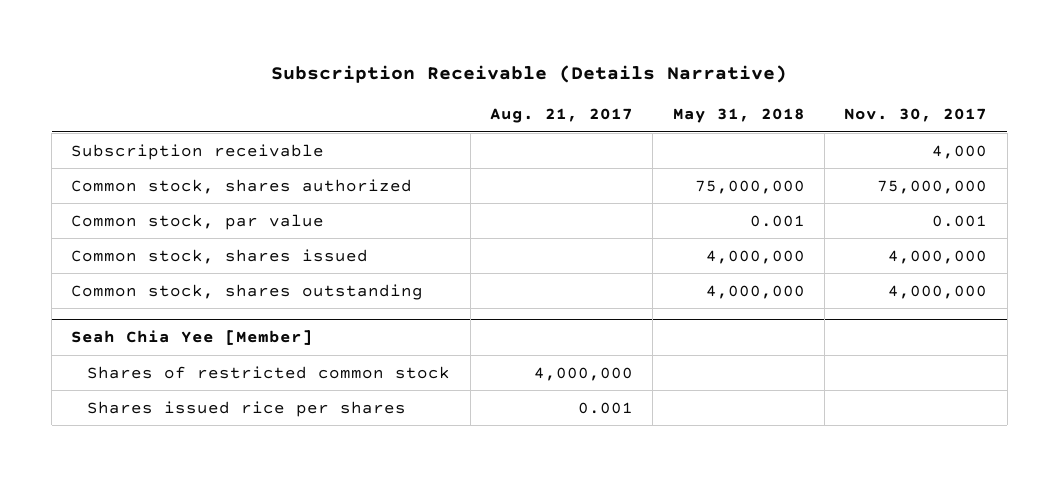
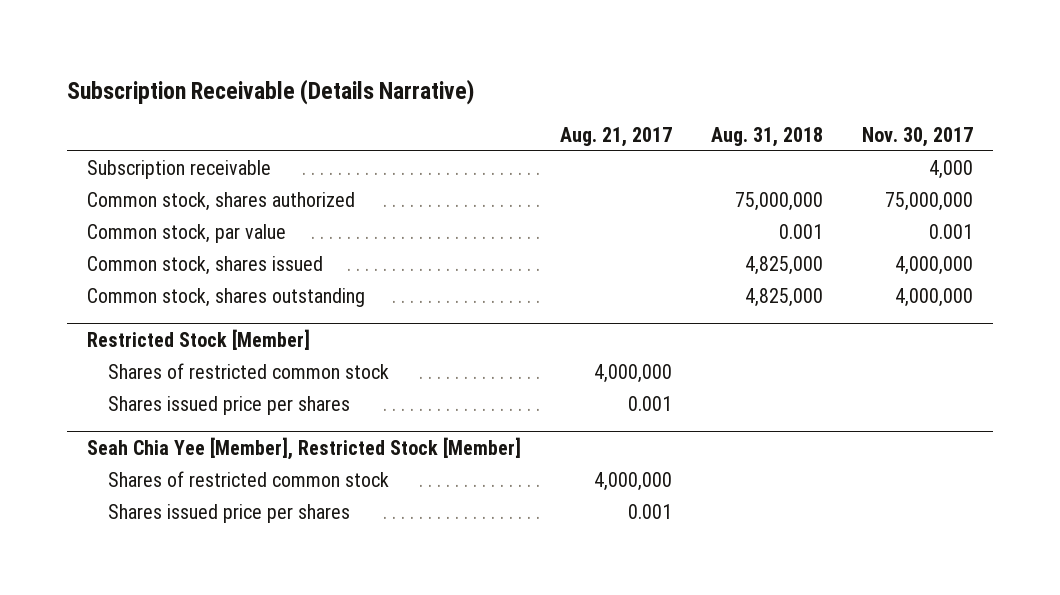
[672,108,805,124] May 31, 2018 -> none
none -> [711,127,824,148] Aug. 31, 2018
none -> [86,329,310,351] Restricted Stock [Member]
none -> [108,363,390,380] Shares of restricted common stock
none -> [108,396,351,416] Shares issued price per shares
[71,330,314,346] Seah Chia Yee [Member] -> [86,437,521,461] Seah Chia Yee [Member], Restricted Stock [Member]
[87,400,407,417] Shares issued rice per shares -> [108,504,351,524] Shares issued price per shares

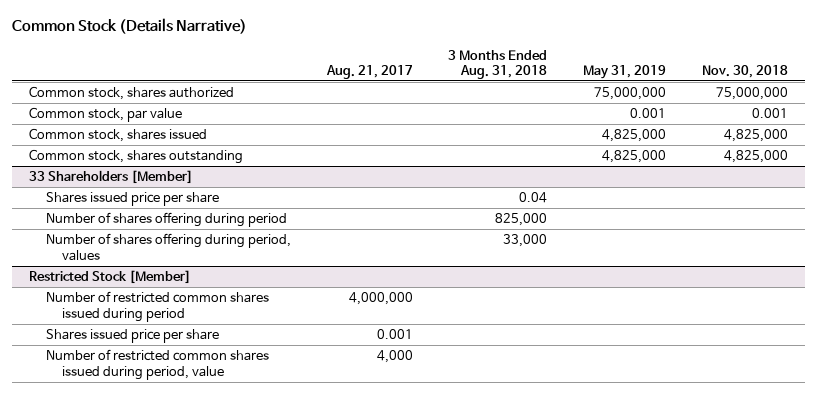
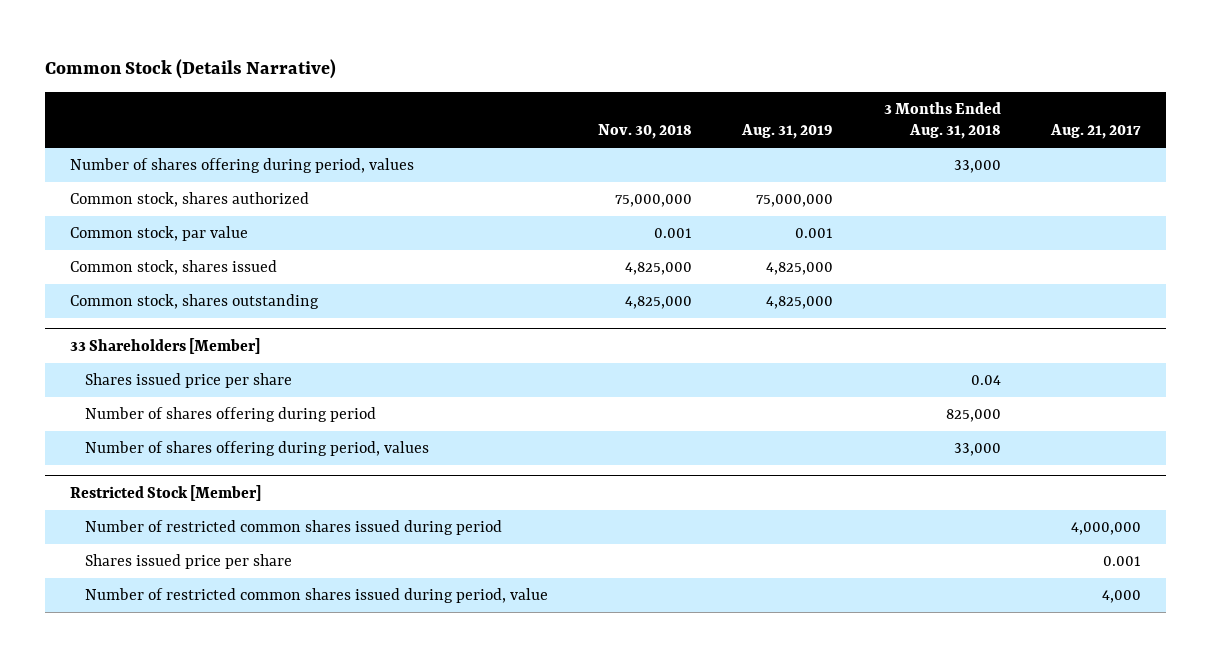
[582,64,666,79] May 31, 2019 -> none
none -> [741,124,834,140] Aug. 31, 2019
none -> [70,158,415,174] Number of shares offering during period, values

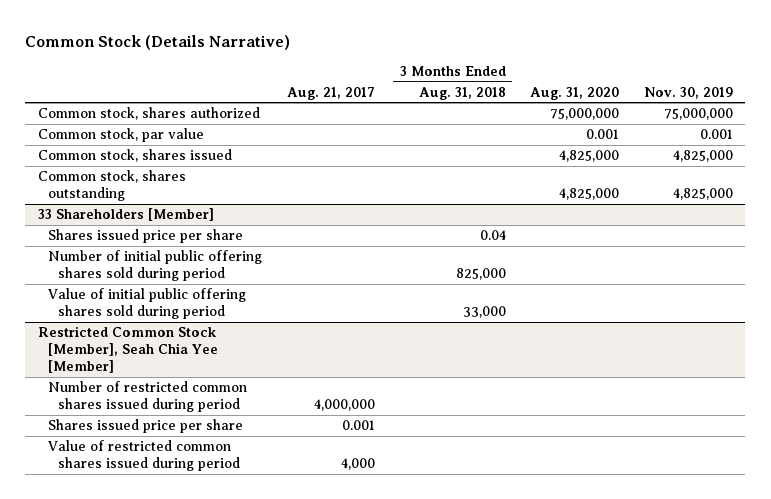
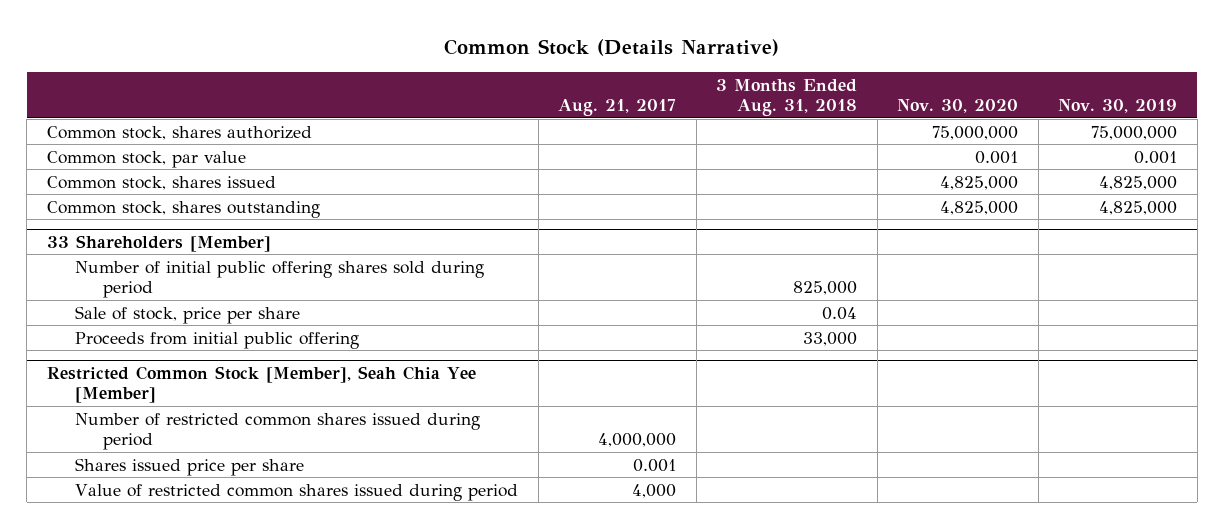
[530,86,620,100] Aug. 31, 2020 -> none
none -> [897,99,1019,114] Nov. 30, 2020
[47,229,243,244] Shares issued price per share -> none
[47,288,246,320] Value of initial public offering shares sold during period -> none
none -> [75,305,301,324] Sale of stock, price per share
none -> [75,331,360,349] Proceeds from initial public offering

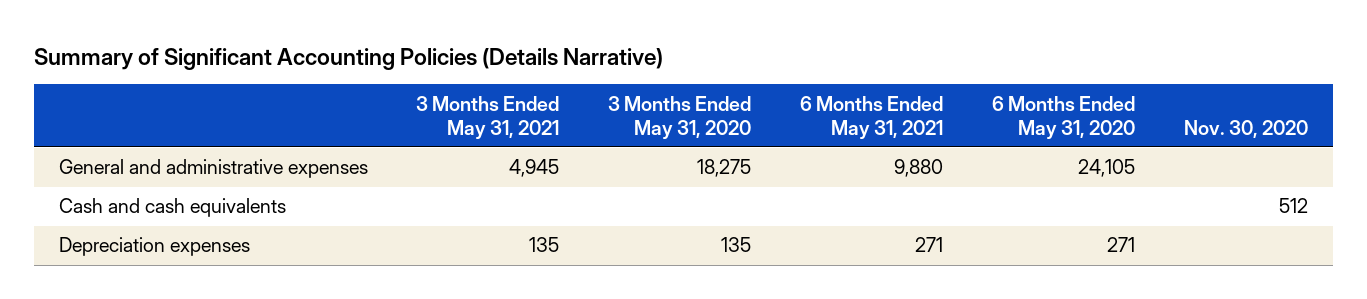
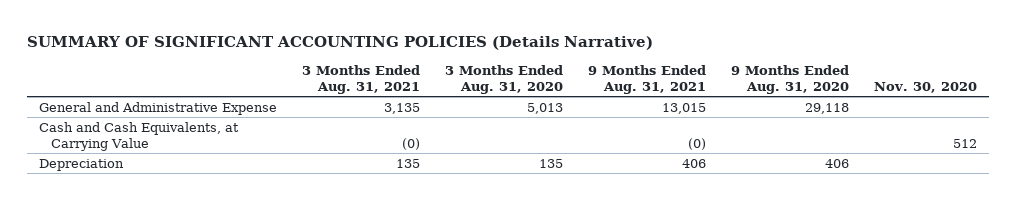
[34,47,664,70] Summary of Significant Accounting Policies (Details Narrative) -> [26,35,653,50] SUMMARY OF SIGNIFICANT ACCOUNTING POLICIES (Details Narrative)
[416,95,560,139] 3 Months Ended May 31, 2021 -> none
[608,95,752,139] 3 Months Ended May 31, 2020 -> none
[800,95,944,139] 6 Months Ended May 31, 2021 -> none
[992,95,1136,139] 6 Months Ended May 31, 2020 -> none
none -> [302,64,421,95] 3 Months Ended Aug. 31, 2021
none -> [444,64,563,95] 3 Months Ended Aug. 31, 2020
none -> [587,64,706,95] 9 Months Ended Aug. 31, 2021
none -> [730,64,849,95] 9 Months Ended Aug. 31, 2020
[58,159,368,179] General and administrative expenses -> [39,101,278,115] General and Administrative Expense
[58,198,286,218] Cash and cash equivalents -> [39,121,240,152] Cash and Cash Equivalents, at Carrying Value
[58,237,250,257] Depreciation expenses -> [39,158,125,171] Depreciation

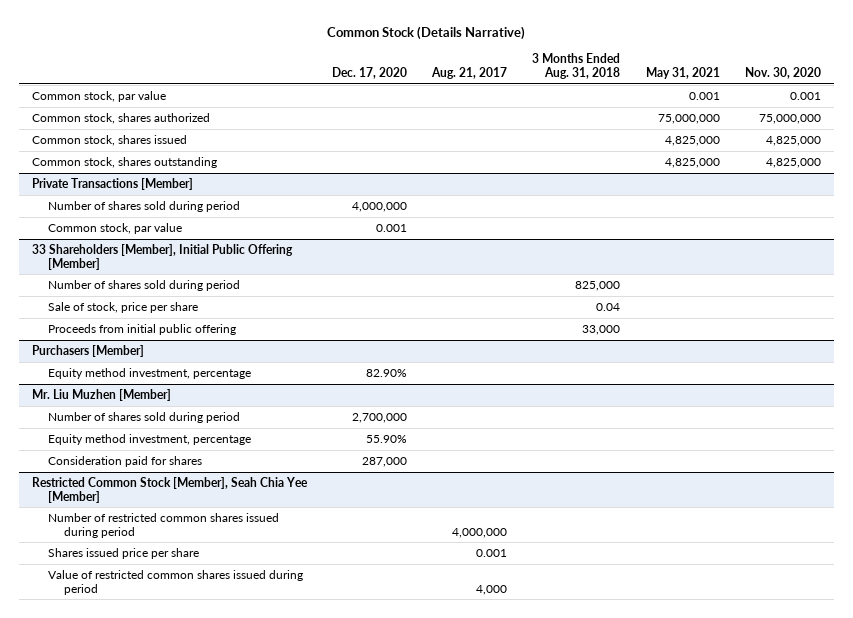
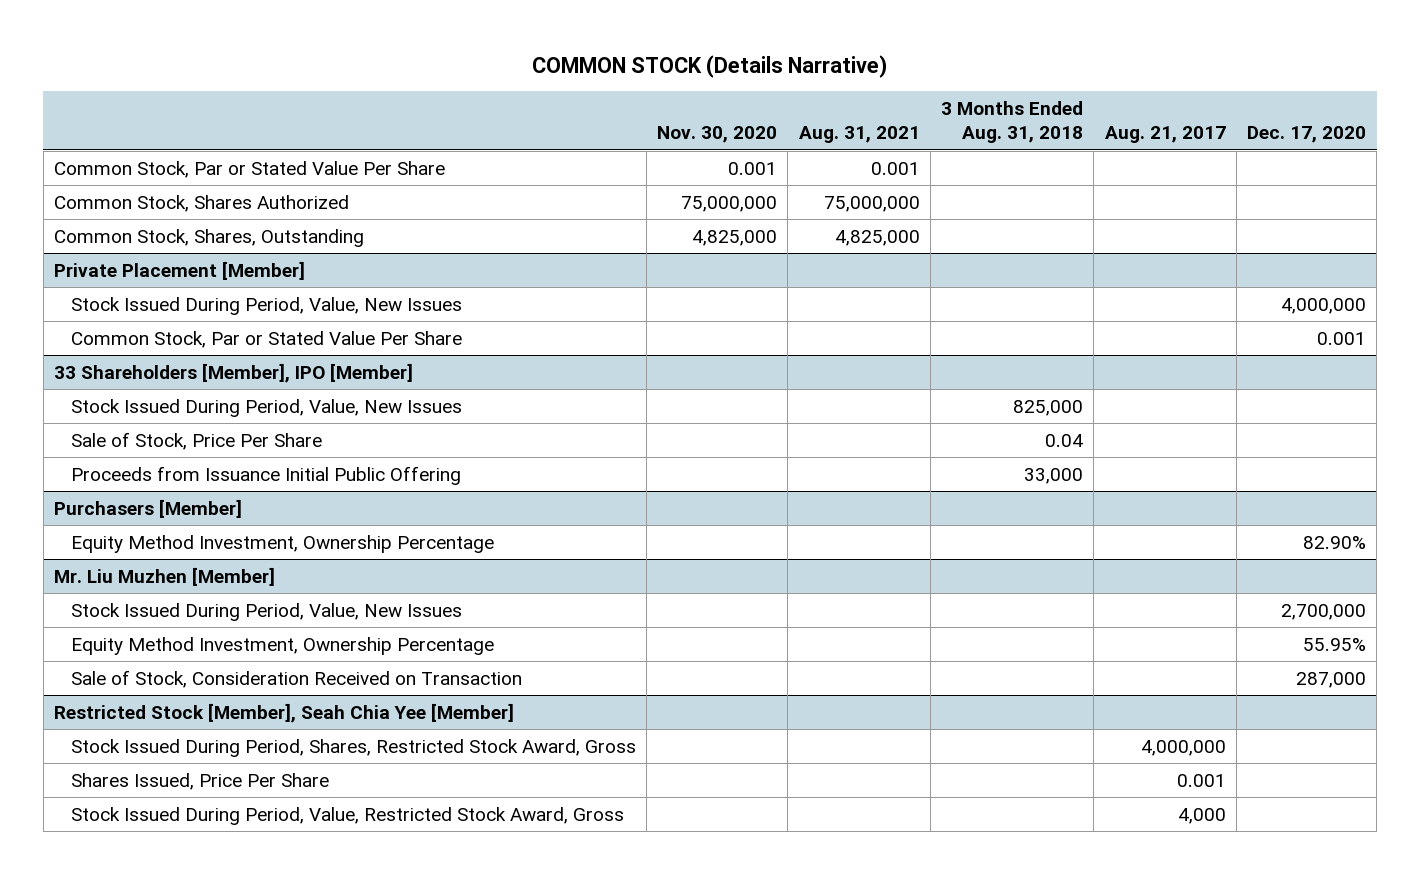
[327,25,526,40] Common Stock (Details Narrative) -> [532,54,888,78] COMMON STOCK (Details Narrative)
[645,66,720,79] May 31, 2021 -> none
none -> [798,126,920,144] Aug. 31, 2021
[31,135,187,147] Common stock, shares issued -> none
[31,244,293,270] 33 Shareholders [Member], Initial Public Offering [Member] -> none
[47,280,240,292] Number of shares sold during period -> none
[47,302,198,314] Sale of stock, price per share -> none
[47,324,236,336] Proceeds from initial public offering -> none
[31,91,166,103] Common stock, par value -> [54,160,446,178] Common Stock, Par or Stated Value Per Share
[31,113,210,125] Common stock, shares authorized -> [54,194,350,212] Common Stock, Shares Authorized
[31,157,217,169] Common stock, shares outstanding -> [54,228,365,247] Common Stock, Shares, Outstanding
[31,178,193,191] Private Transactions [Member] -> [54,260,306,280] Private Placement [Member]
[47,201,240,213] Number of shares sold during period -> [70,296,462,315] Stock Issued During Period, Value, New Issues
[47,223,182,235] Common stock, par value -> [70,330,462,348] Common Stock, Par or Stated Value Per Share
none -> [54,362,414,383] 33 Shareholders [Member], IPO [Member]
none -> [70,398,462,417] Stock Issued During Period, Value, New Issues
none -> [70,431,322,450] Sale of Stock, Price Per Share
none -> [70,465,461,485] Proceeds from Issuance Initial Public Offering
[47,368,251,380] Equity method investment, percentage -> [70,534,494,553] Equity Method Investment, Ownership Percentage
[47,412,240,424] Number of shares sold during period -> [70,602,462,621] Stock Issued During Period, Value, New Issues
[47,434,251,446] Equity method investment, percentage -> [70,636,494,655] Equity Method Investment, Ownership Percentage
[365,435,407,444] 55.90% -> [1303,637,1367,651] 55.95%
[47,456,202,468] Consideration paid for shares -> [70,669,522,688] Sale of Stock, Consideration Received on Transaction
[31,477,308,503] Restricted Common Stock [Member], Seah Chia Yee [Member] -> [54,702,515,723] Restricted Stock [Member], Seah Chia Yee [Member]
[47,513,279,538] Number of restricted common shares issued during period -> [70,738,636,757] Stock Issued During Period, Shares, Restricted Stock Award, Gross
[47,548,199,560] Shares issued price per share -> [70,772,329,790] Shares Issued, Price Per Share
[47,570,303,595] Value of restricted common shares issued during period -> [70,806,624,825] Stock Issued During Period, Value, Restricted Stock Award, Gross

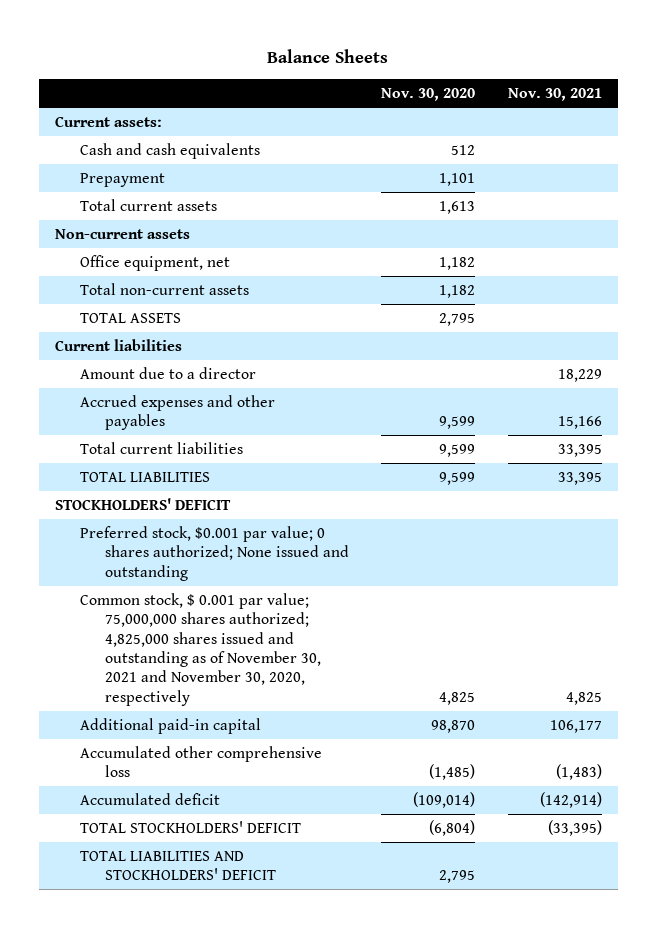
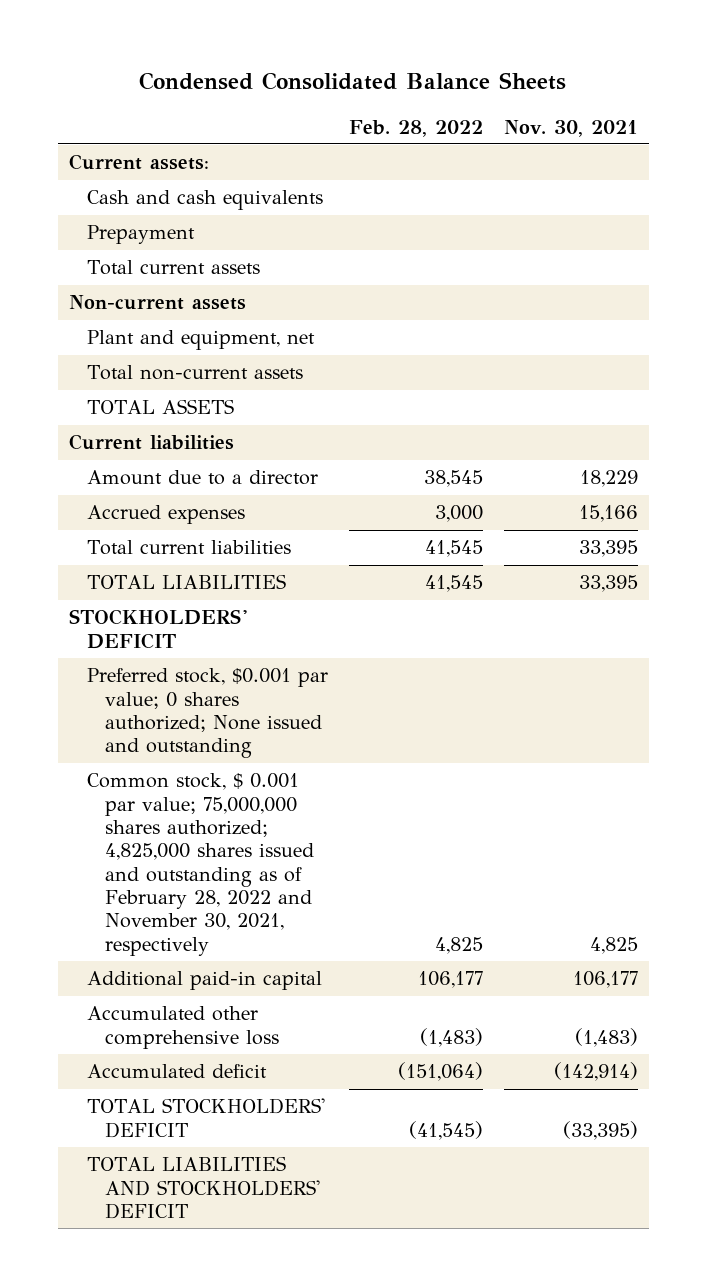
[267,49,389,64] Balance Sheets -> [139,72,567,91] Condensed Consolidated Balance Sheets
[381,88,476,102] Nov. 30, 2020 -> none
none -> [349,119,484,137] Feb. 28, 2022
[79,254,230,271] Office equipment, net -> [86,330,315,351] Plant and equipment, net
[79,394,275,431] Accrued expenses and other payables -> [86,505,245,525] Accrued expenses
[79,592,321,706] Common stock, $ 0.001 par value; 75,000,000 shares authorized; 4,825,000 shares issued and outstanding as of November 30, 2021 and November 30, 2020, respectively -> [86,773,314,956] Common stock, $ 0.001 par value; 75,000,000 shares authorized; 4,825,000 shares issued and outstanding as of February 28, 2022 and November 30, 2021, respectively

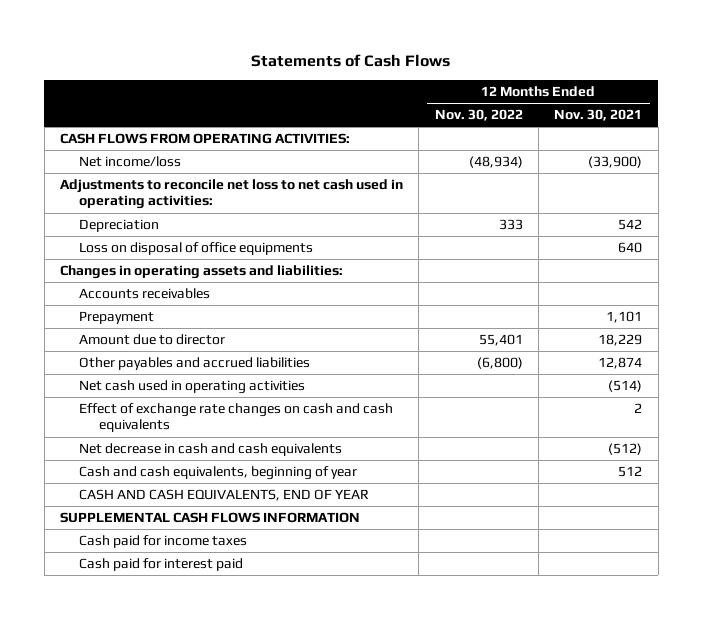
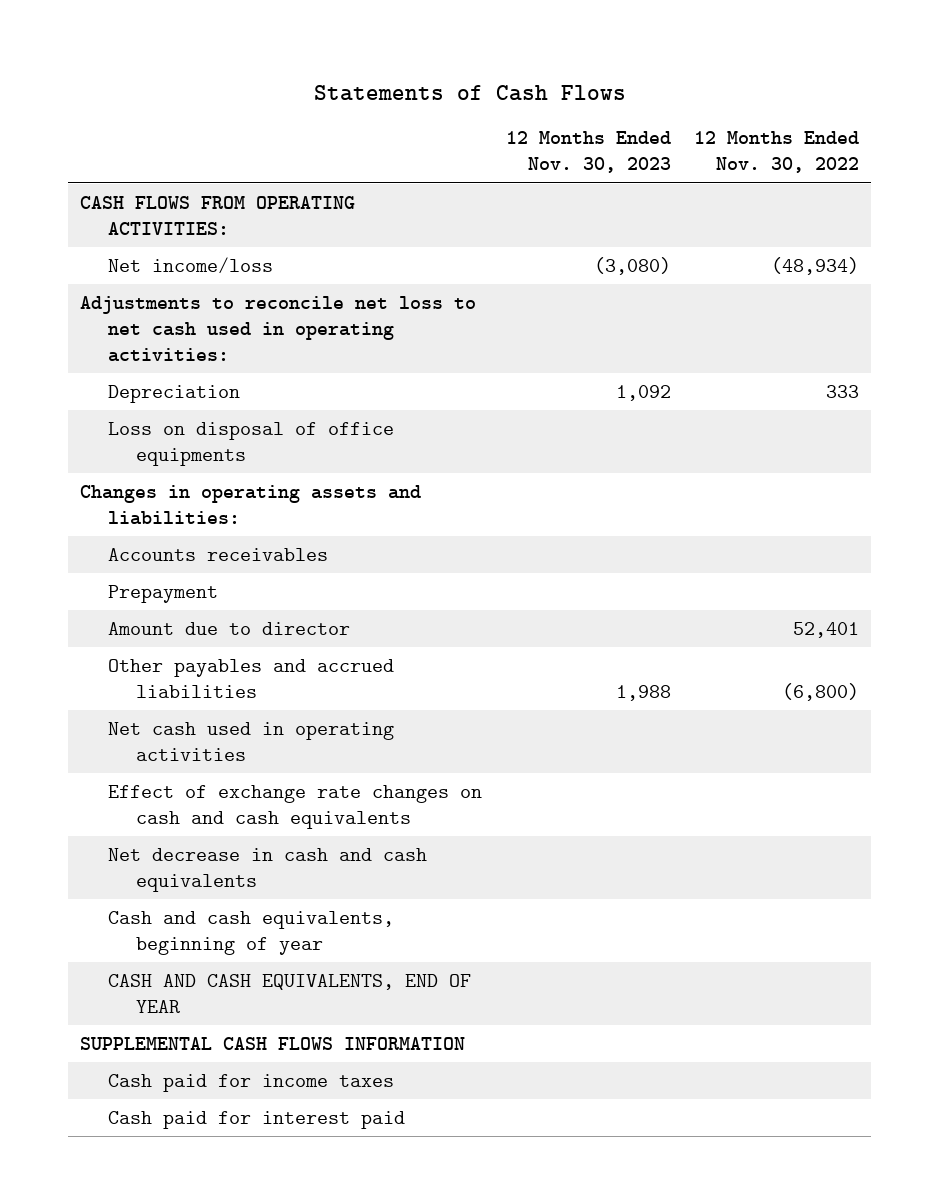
[554,109,643,122] Nov. 30, 2021 -> none
none -> [505,131,671,174] 12 Months Ended Nov. 30, 2023
[478,334,523,347] 55,401 -> [793,621,860,638] 52,401

